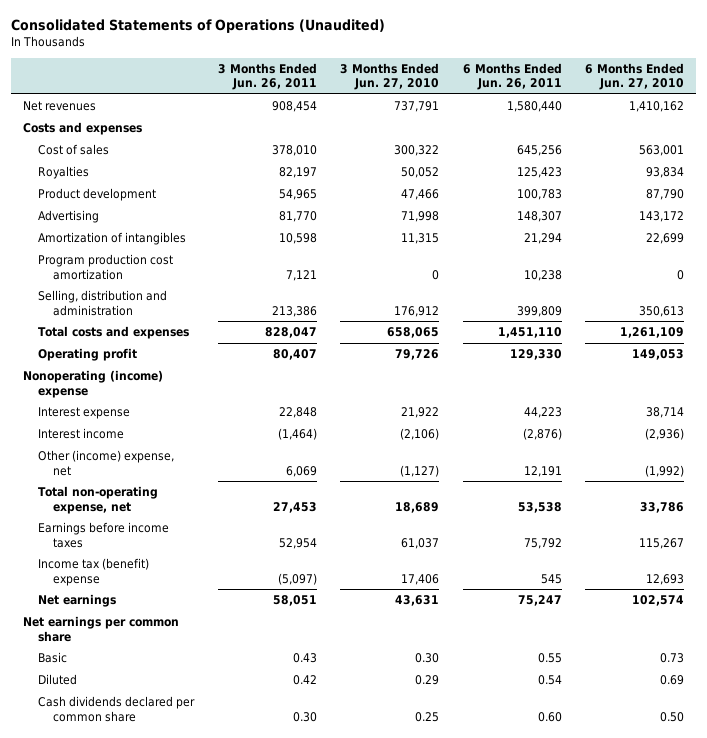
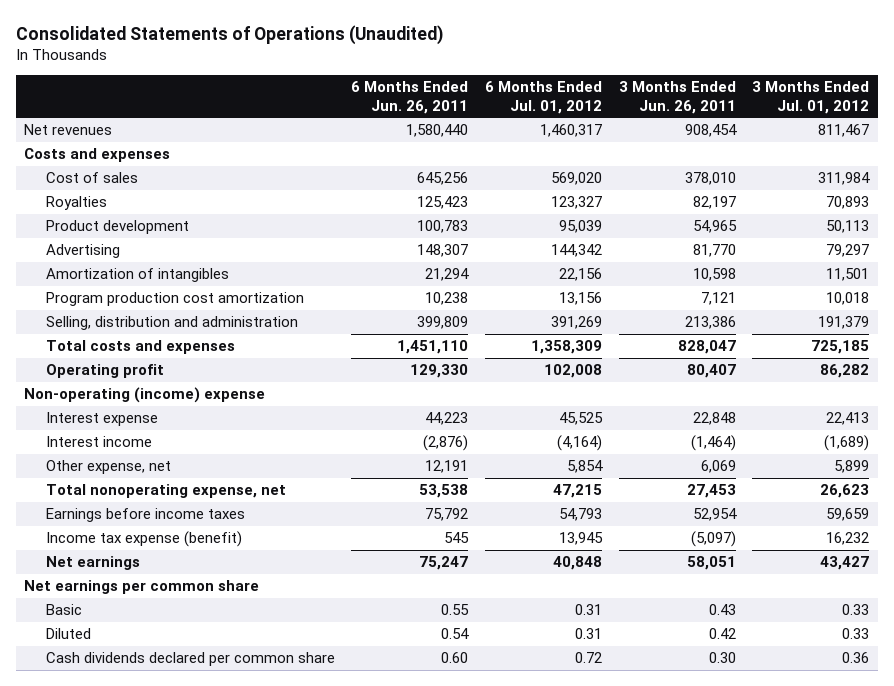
[340,62,440,91] 3 Months Ended Jun. 27, 2010 -> none
[585,62,685,91] 6 Months Ended Jun. 27, 2010 -> none
none -> [485,81,603,114] 6 Months Ended Jul. 01, 2012
none -> [752,81,870,114] 3 Months Ended Jul. 01, 2012
[22,370,163,398] Nonoperating (income) expense -> [24,387,266,404] Non-operating (income) expense
[37,450,174,476] Other (income) expense, net -> [45,460,171,475] Other expense, net
[37,486,158,514] Total non-operating expense, net -> [45,484,286,499] Total nonoperating expense, net
[37,558,149,586] Income tax (benefit) expense -> [45,531,242,548] Income tax expense (benefit)

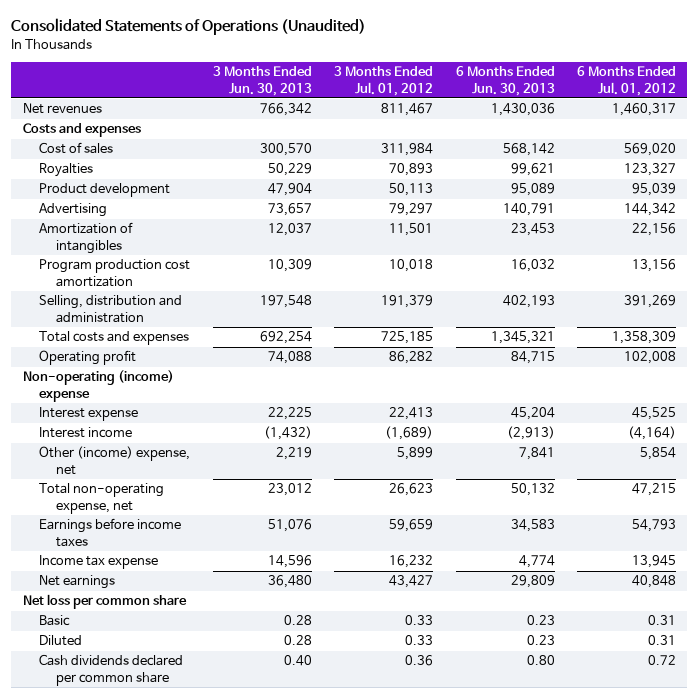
[351,81,469,114] 6 Months Ended Jun. 26, 2011 -> none
[618,81,736,114] 3 Months Ended Jun. 26, 2011 -> none
none -> [212,66,312,96] 3 Months Ended Jun. 30, 2013
none -> [455,66,555,96] 6 Months Ended Jun. 30, 2013
[45,460,171,475] Other expense, net -> [39,446,191,476] Other (income) expense, net
[45,484,286,499] Total nonoperating expense, net -> [39,483,165,515] Total non-operating expense, net
[45,531,242,548] Income tax expense (benefit) -> [39,555,159,570] Income tax expense
[24,580,260,595] Net earnings per common share -> [22,594,187,610] Net loss per common share

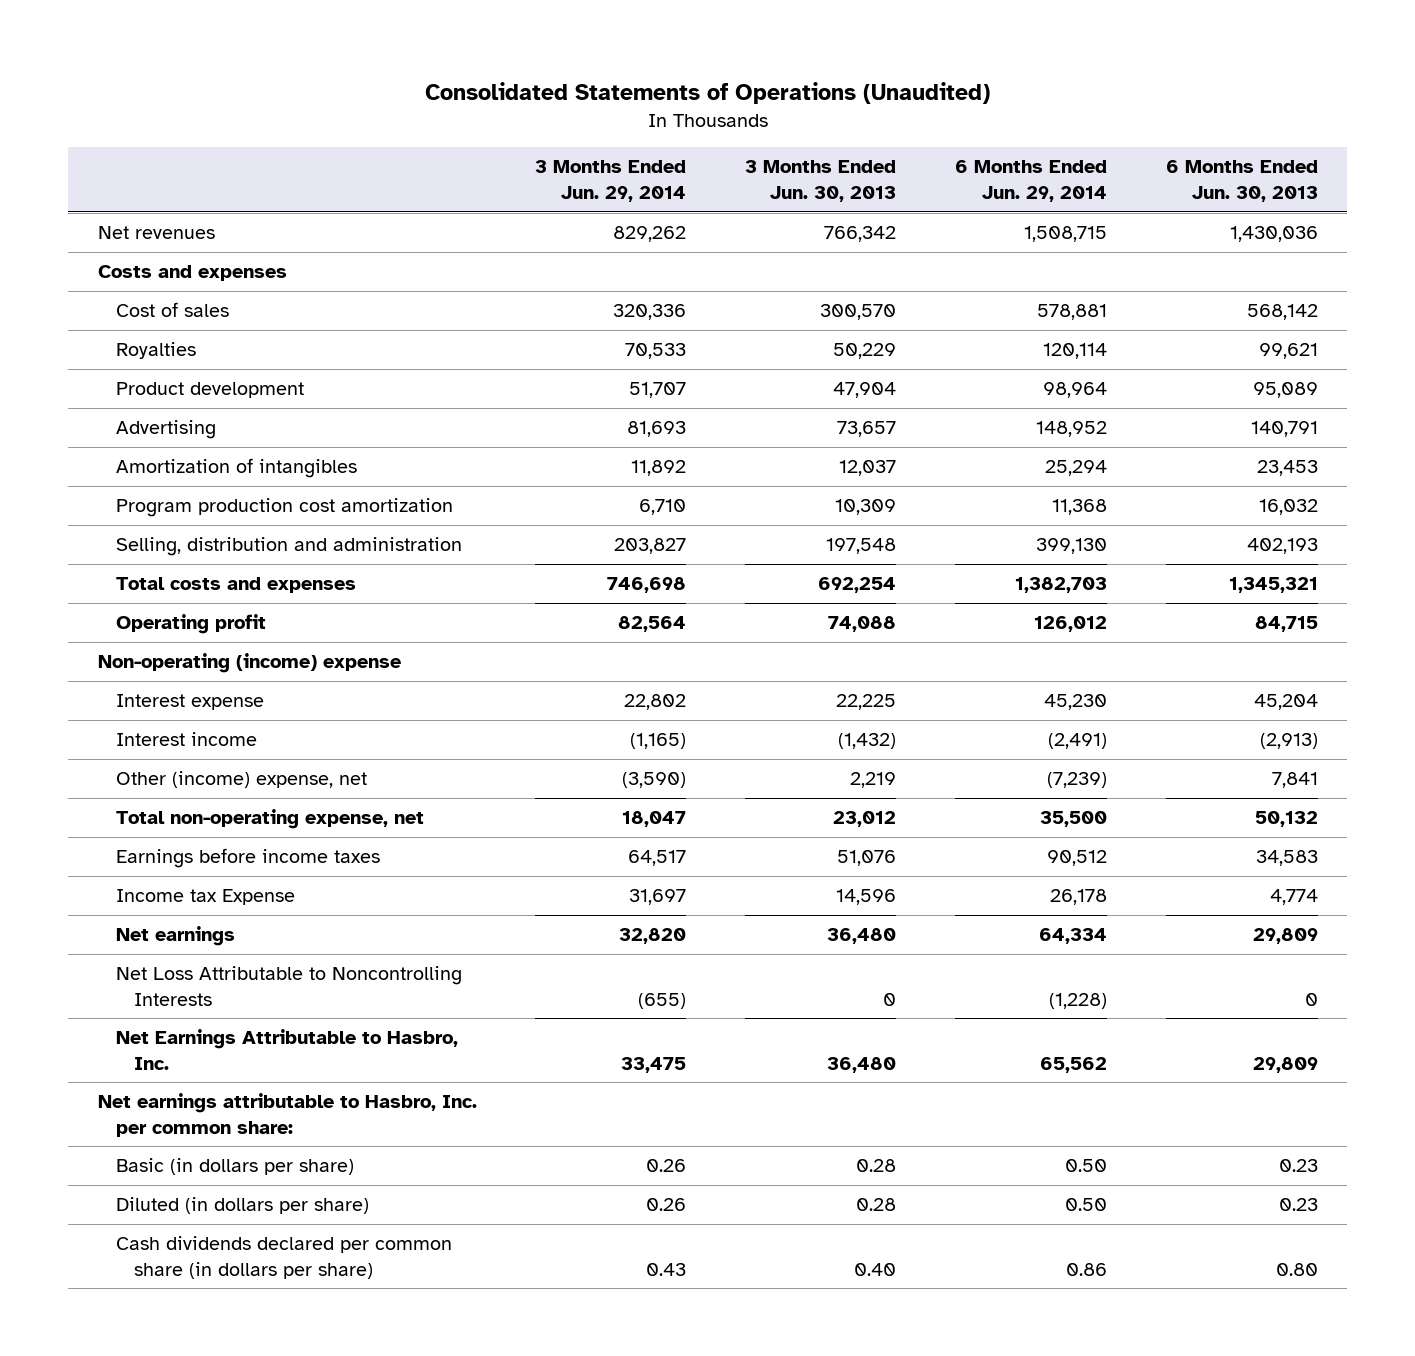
[334,66,434,96] 3 Months Ended Jul. 01, 2012 -> none
[576,66,676,96] 6 Months Ended Jul. 01, 2012 -> none
none -> [535,160,687,202] 3 Months Ended Jun. 29, 2014
none -> [954,160,1107,202] 6 Months Ended Jun. 29, 2014
[39,555,159,570] Income tax expense -> [115,889,295,906] Income tax Expense
none -> [115,966,462,1006] Net Loss Attributable to Noncontrolling Interests
none -> [115,1029,458,1070] Net Earnings Attributable to Hasbro, Inc.
[22,594,187,610] Net loss per common share -> [97,1093,477,1137] Net earnings attributable to Hasbro, Inc. per common share:
[39,615,71,627] Basic -> [115,1158,354,1176] Basic (in dollars per share)
[39,635,83,647] Diluted -> [115,1197,369,1215] Diluted (in dollars per share)
[39,654,184,687] Cash dividends declared per common share -> [115,1236,452,1279] Cash dividends declared per common share (in dollars per share)

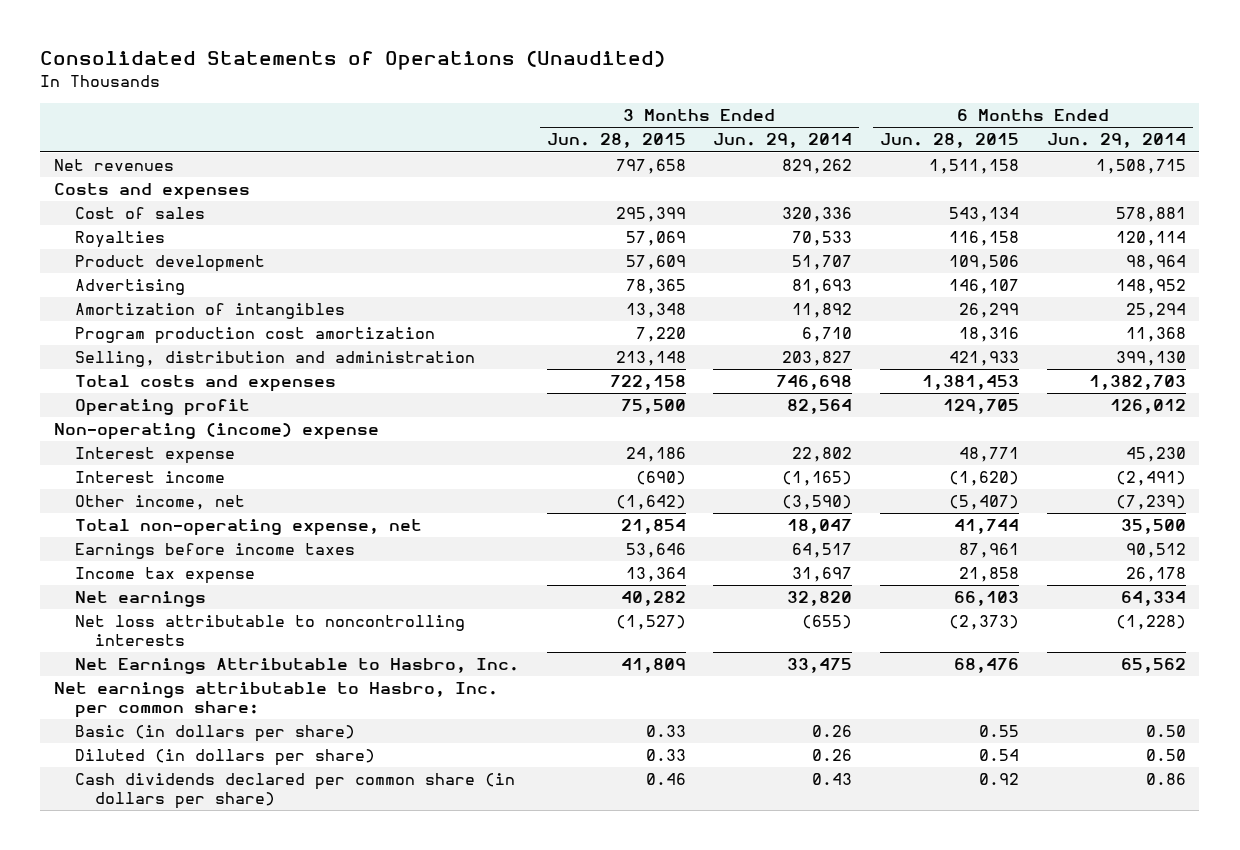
[745,160,897,202] 3 Months Ended Jun. 30, 2013 -> none
[1165,160,1318,202] 6 Months Ended Jun. 30, 2013 -> none
none -> [546,133,686,149] Jun. 28, 2015
none -> [879,133,1019,149] Jun. 28, 2015
[115,771,367,789] Other (income) expense, net -> [74,495,245,511] Other income, net
[115,889,295,906] Income tax Expense -> [74,567,255,585] Income tax expense
[115,966,462,1006] Net Loss Attributable to Noncontrolling Interests -> [74,615,465,647] Net loss attributable to noncontrolling interests

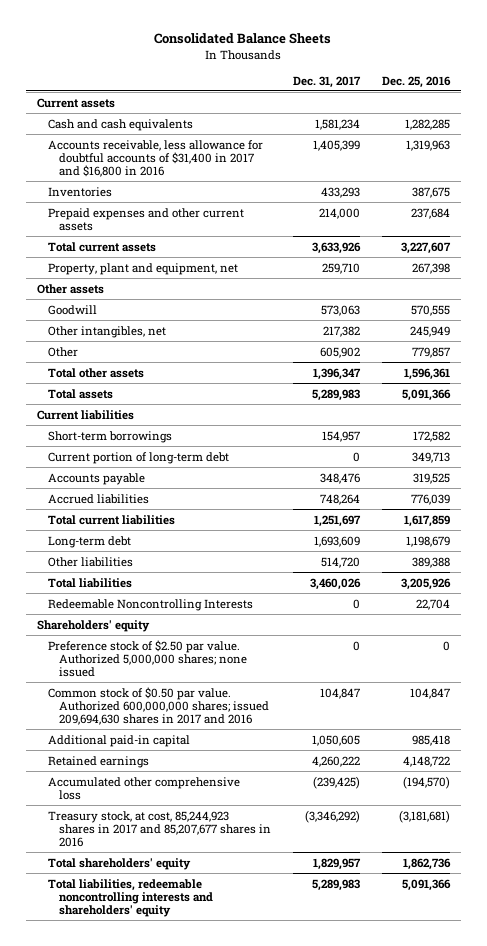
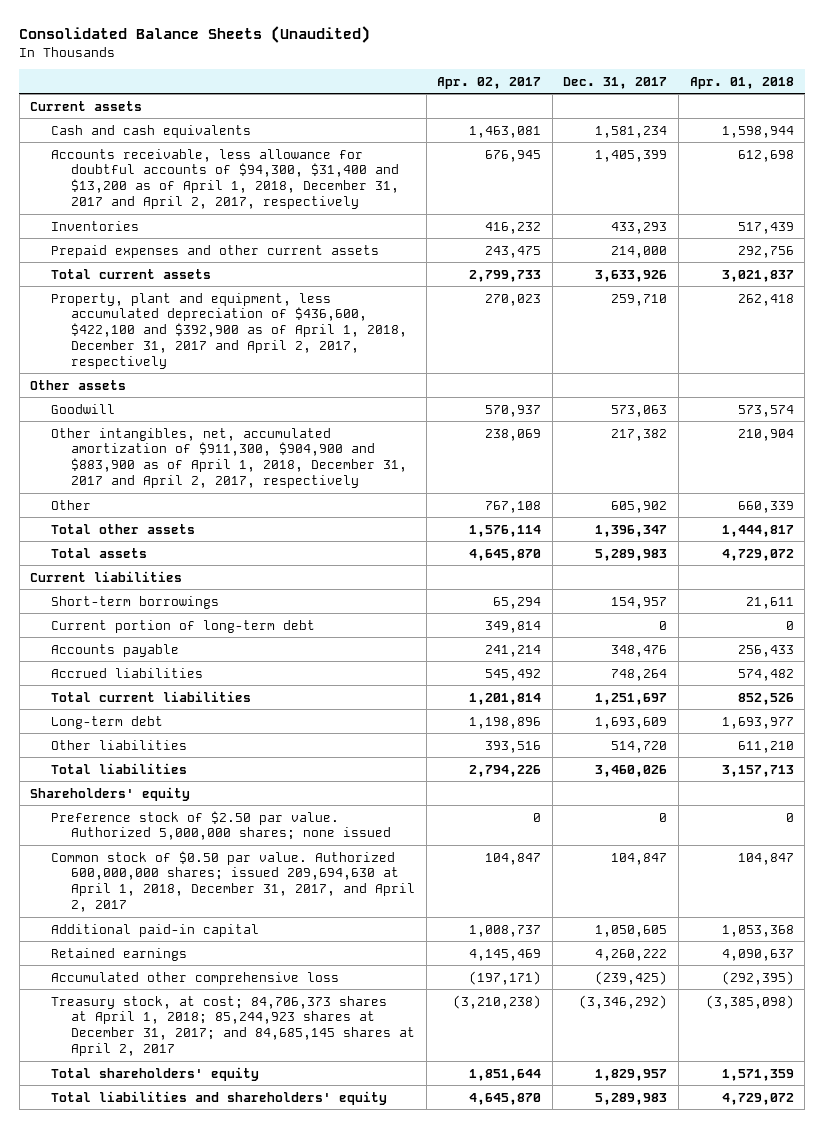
[154,33,332,45] Consolidated Balance Sheets -> [19,26,371,44] Consolidated Balance Sheets (Unaudited)
[382,75,452,88] Dec. 25, 2016 -> none
none -> [437,76,542,89] Apr. 02, 2017
none -> [689,76,794,89] Apr. 01, 2018
[47,139,263,177] Accounts receivable, less allowance for doubtful accounts of $31,400 in 2017 and $16,800 in 2016 -> [50,148,399,209] Accounts receivable, less allowance for doubtful accounts of $94,300, $31,400 and $13,200 as of April 1, 2018, December 31, 2017 and April 2, 2017, respectively
[47,262,238,275] Property, plant and equipment, net -> [50,292,407,369] Property, plant and equipment, less accumulated depreciation of $436,600, $422,100 and $392,900 as of April 1, 2018, December 31, 2017 and April 2, 2017, respectively
[47,325,166,338] Other intangibles, net -> [50,427,407,488] Other intangibles, net, accumulated amortization of $911,300, $904,900 and $883,900 as of April 1, 2018, December 31, 2017 and April 2, 2017, respectively
[47,598,253,611] Redeemable Noncontrolling Interests -> none
[47,686,270,725] Common stock of $0.50 par value. Authorized 600,000,000 shares; issued 209,694,630 shares in 2017 and 2016 -> [50,850,415,912] Common stock of $0.50 par value. Authorized 600,000,000 shares; issued 209,694,630 at April 1, 2018, December 31, 2017, and April 2, 2017
[47,810,272,847] Treasury stock, at cost, 85,244,923 shares in 2017 and 85,207,677 shares in 2016 -> [50,995,415,1056] Treasury stock, at cost; 84,706,373 shares at April 1, 2018; 85,244,923 shares at December 31, 2017; and 84,685,145 shares at April 2, 2017
[47,878,214,917] Total liabilities, redeemable noncontrolling interests and shareholders' equity -> [50,1090,387,1105] Total liabilities and shareholders' equity

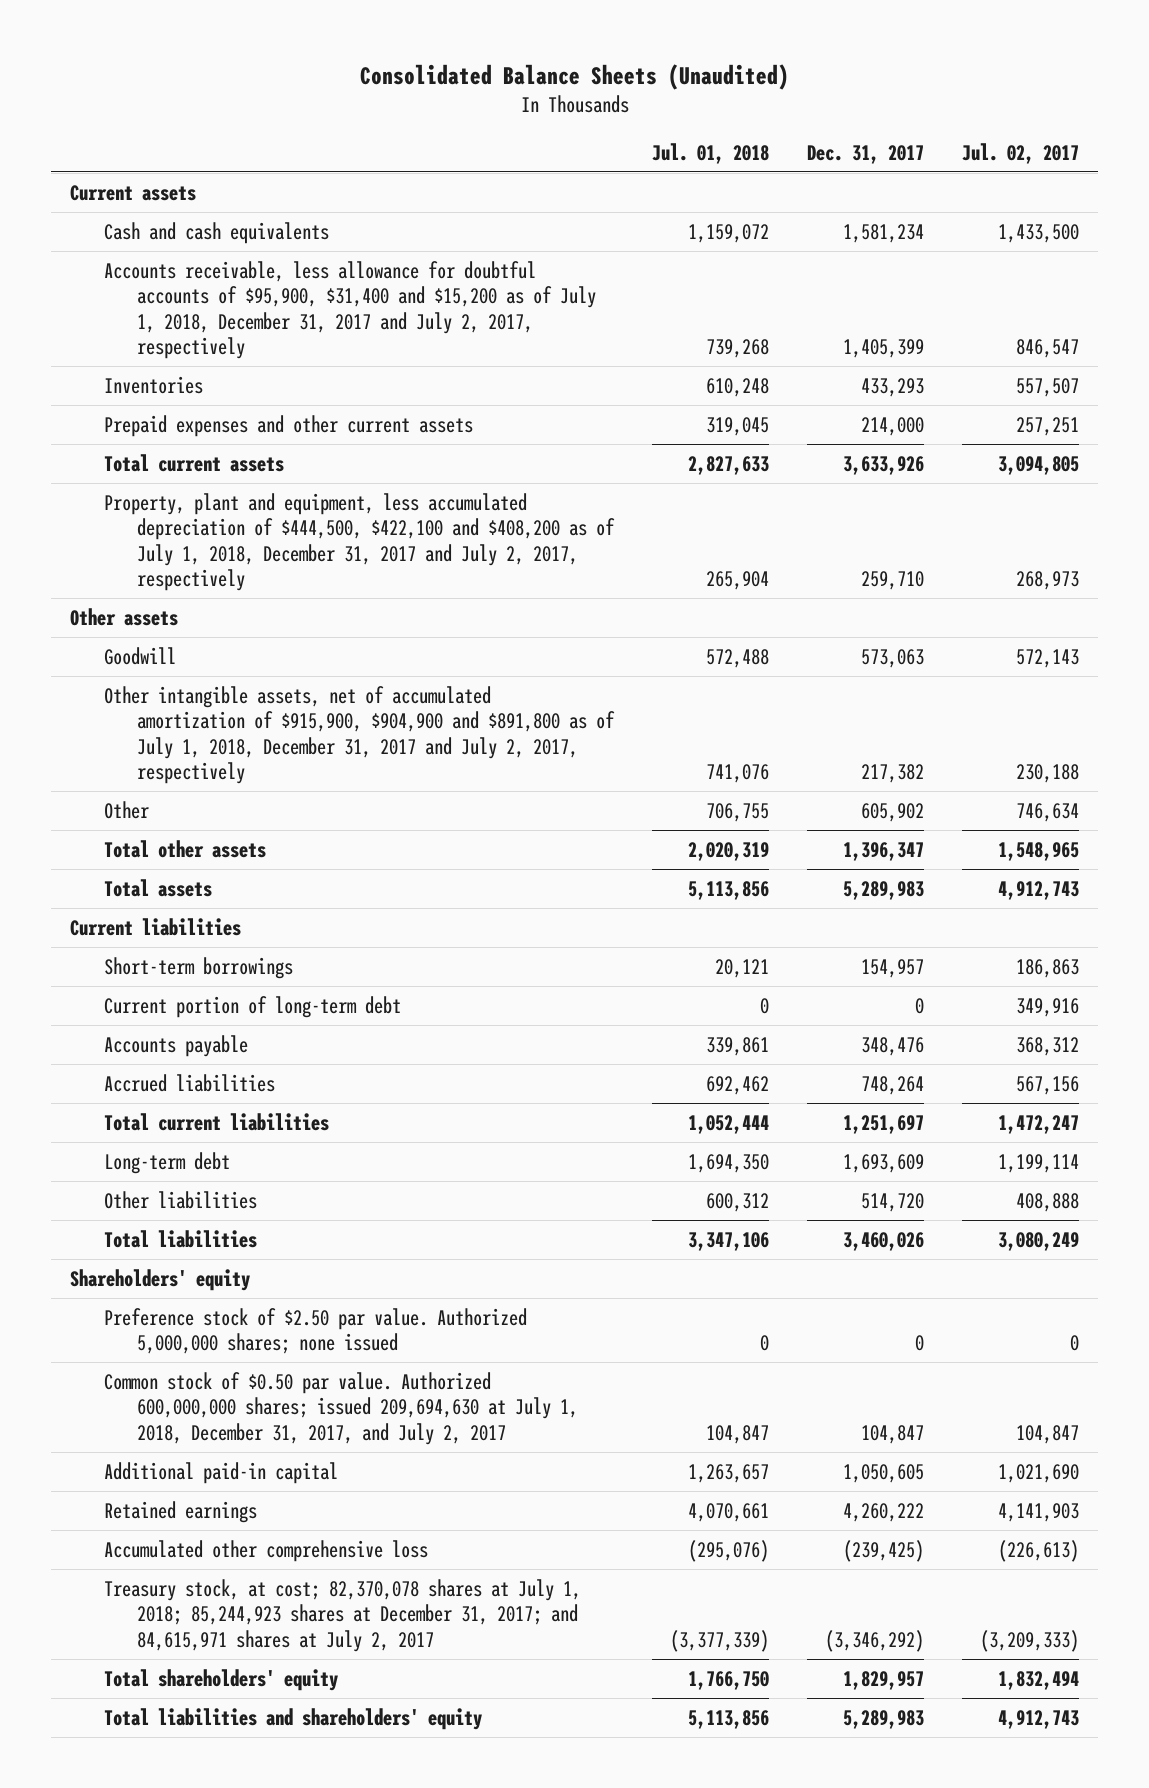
[437,76,542,89] Apr. 02, 2017 -> none
[689,76,794,89] Apr. 01, 2018 -> none
none -> [652,142,770,164] Jul. 01, 2018
none -> [962,142,1080,164] Jul. 02, 2017
[50,148,399,209] Accounts receivable, less allowance for doubtful accounts of $94,300, $31,400 and $13,200 as of April 1, 2018, December 31, 2017 and April 2, 2017, respectively -> [103,260,597,360] Accounts receivable, less allowance for doubtful accounts of $95,900, $31,400 and $15,200 as of July 1, 2018, December 31, 2017 and July 2, 2017, respectively
[50,292,407,369] Property, plant and equipment, less accumulated depreciation of $436,600, $422,100 and $392,900 as of April 1, 2018, December 31, 2017 and April 2, 2017, respectively -> [103,492,616,592] Property, plant and equipment, less accumulated depreciation of $444,500, $422,100 and $408,200 as of July 1, 2018, December 31, 2017 and July 2, 2017, respectively
[50,427,407,488] Other intangibles, net, accumulated amortization of $911,300, $904,900 and $883,900 as of April 1, 2018, December 31, 2017 and April 2, 2017, respectively -> [103,685,616,785] Other intangible assets, net of accumulated amortization of $915,900, $904,900 and $891,800 as of July 1, 2018, December 31, 2017 and July 2, 2017, respectively
[50,850,415,912] Common stock of $0.50 par value. Authorized 600,000,000 shares; issued 209,694,630 at April 1, 2018, December 31, 2017, and April 2, 2017 -> [103,1371,579,1445] Common stock of $0.50 par value. Authorized 600,000,000 shares; issued 209,694,630 at July 1, 2018, December 31, 2017, and July 2, 2017
[50,995,415,1056] Treasury stock, at cost; 84,706,373 shares at April 1, 2018; 85,244,923 shares at December 31, 2017; and 84,685,145 shares at April 2, 2017 -> [103,1578,581,1652] Treasury stock, at cost; 82,370,078 shares at July 1, 2018; 85,244,923 shares at December 31, 2017; and 84,615,971 shares at July 2, 2017

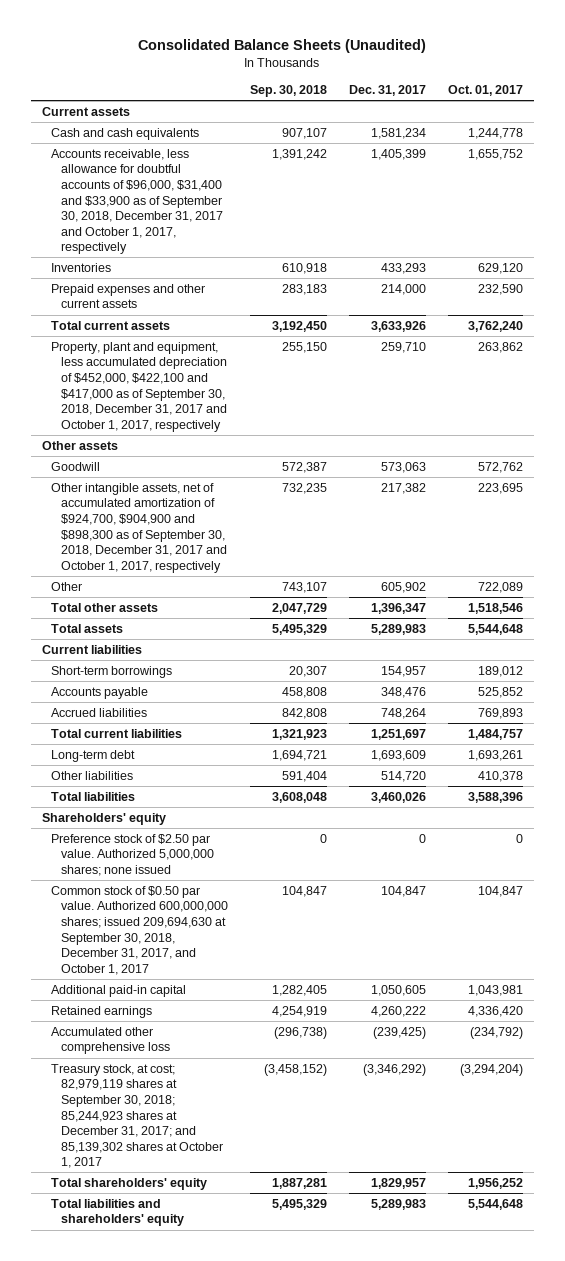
[652,142,770,164] Jul. 01, 2018 -> none
[962,142,1080,164] Jul. 02, 2017 -> none
none -> [249,85,327,98] Sep. 30, 2018
none -> [447,85,523,97] Oct. 01, 2017
[103,260,597,360] Accounts receivable, less allowance for doubtful accounts of $95,900, $31,400 and $15,200 as of July 1, 2018, December 31, 2017 and July 2, 2017, respectively -> [51,148,224,255] Accounts receivable, less allowance for doubtful accounts of $96,000, $31,400 and $33,900 as of September 30, 2018, December 31, 2017 and October 1, 2017, respectively
[103,492,616,592] Property, plant and equipment, less accumulated depreciation of $444,500, $422,100 and $408,200 as of July 1, 2018, December 31, 2017 and July 2, 2017, respectively -> [51,341,228,432] Property, plant and equipment, less accumulated depreciation of $452,000, $422,100 and $417,000 as of September 30, 2018, December 31, 2017 and October 1, 2017, respectively
[103,685,616,785] Other intangible assets, net of accumulated amortization of $915,900, $904,900 and $891,800 as of July 1, 2018, December 31, 2017 and July 2, 2017, respectively -> [51,482,228,573] Other intangible assets, net of accumulated amortization of $924,700, $904,900 and $898,300 as of September 30, 2018, December 31, 2017 and October 1, 2017, respectively
[103,995,401,1018] Current portion of long-term debt -> none
[103,1371,579,1445] Common stock of $0.50 par value. Authorized 600,000,000 shares; issued 209,694,630 at July 1, 2018, December 31, 2017, and July 2, 2017 -> [51,885,229,975] Common stock of $0.50 par value. Authorized 600,000,000 shares; issued 209,694,630 at September 30, 2018, December 31, 2017, and October 1, 2017
[103,1578,581,1652] Treasury stock, at cost; 82,370,078 shares at July 1, 2018; 85,244,923 shares at December 31, 2017; and 84,615,971 shares at July 2, 2017 -> [51,1063,224,1169] Treasury stock, at cost; 82,979,119 shares at September 30, 2018; 85,244,923 shares at December 31, 2017; and 85,139,302 shares at October 1, 2017

